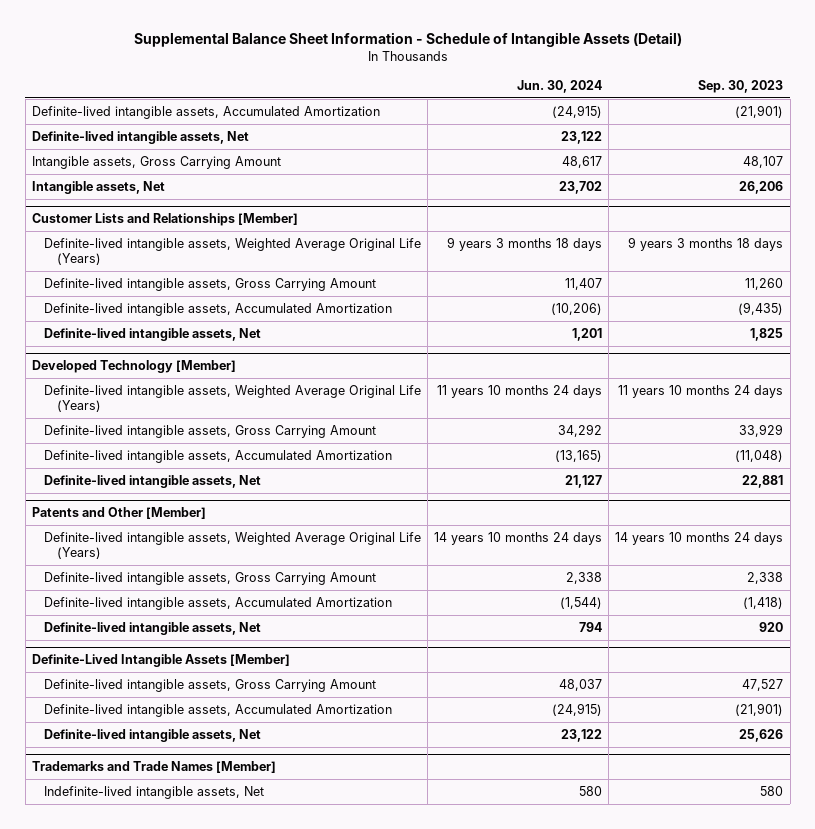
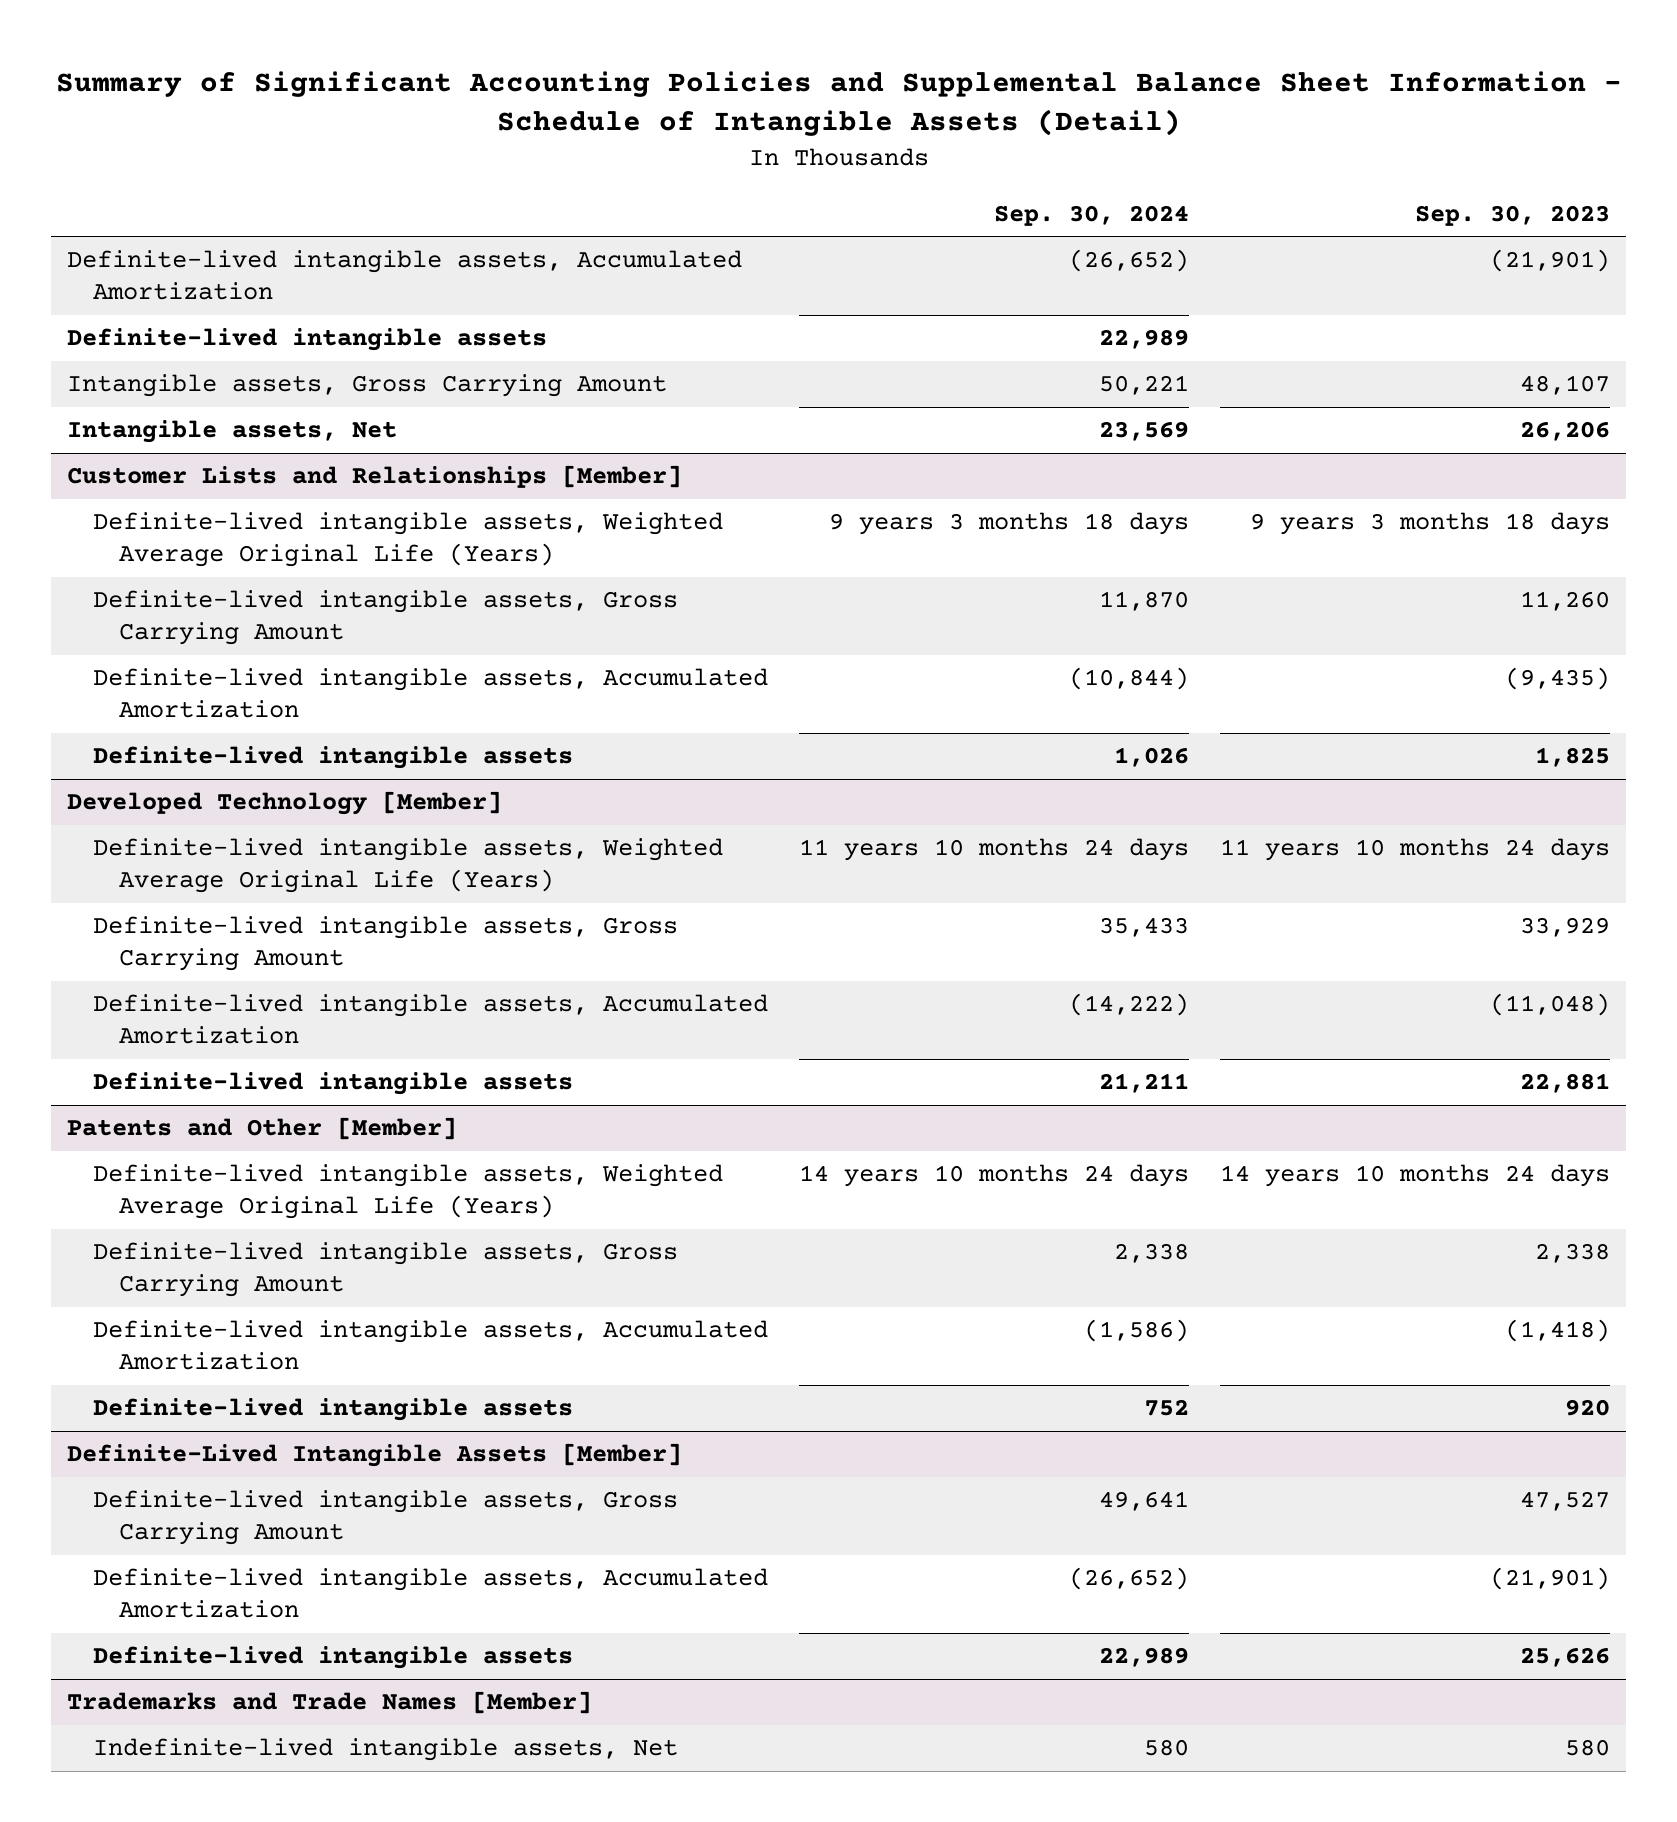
[133,32,682,48] Supplemental Balance Sheet Information - Schedule of Intangible Assets (Detail) -> [55,70,1622,137] Summary of Significant Accounting Policies and Supplemental Balance Sheet Information - Schedule of Intangible Assets (Detail)
[517,80,603,94] Jun. 30, 2024 -> none
none -> [994,204,1190,226] Sep. 30, 2024
[31,130,249,144] Definite-lived intangible assets, Net -> [66,328,547,352] Definite-lived intangible assets
[44,327,262,341] Definite-lived intangible assets, Net -> [92,746,573,770] Definite-lived intangible assets
[44,474,262,488] Definite-lived intangible assets, Net -> [92,1072,573,1096] Definite-lived intangible assets
[44,621,262,635] Definite-lived intangible assets, Net -> [92,1398,573,1422] Definite-lived intangible assets
[44,728,262,742] Definite-lived intangible assets, Net -> [92,1646,573,1670] Definite-lived intangible assets

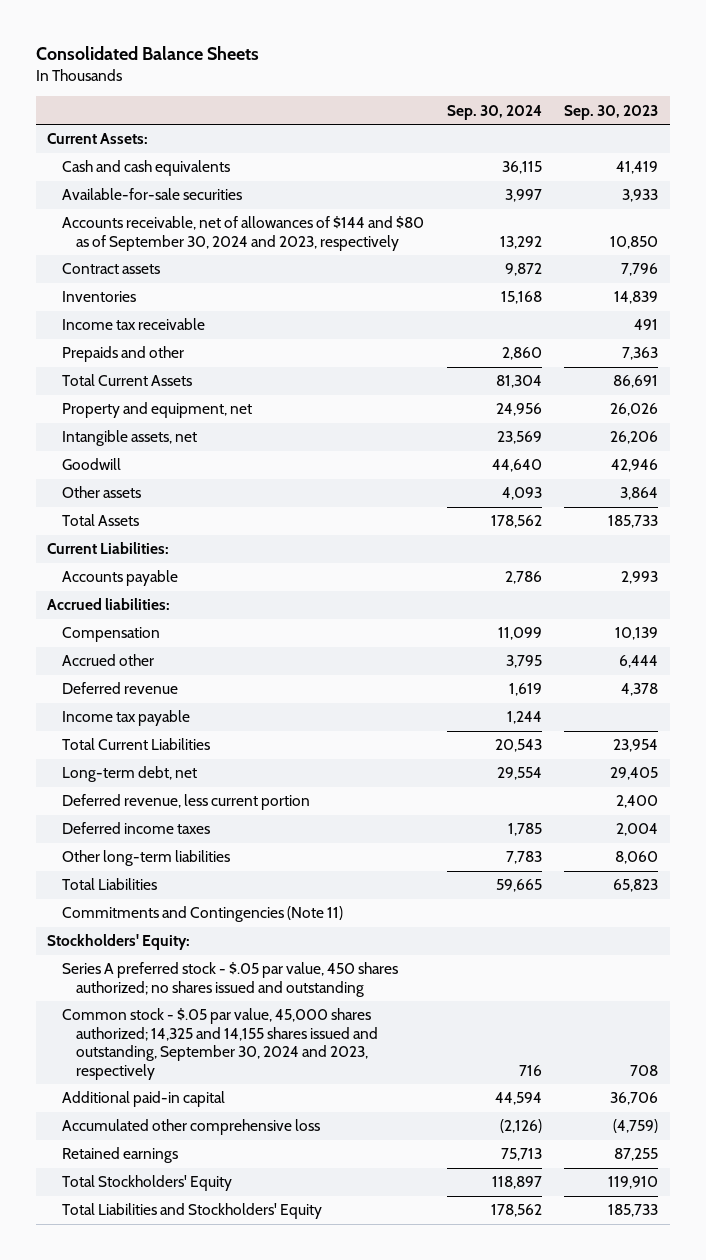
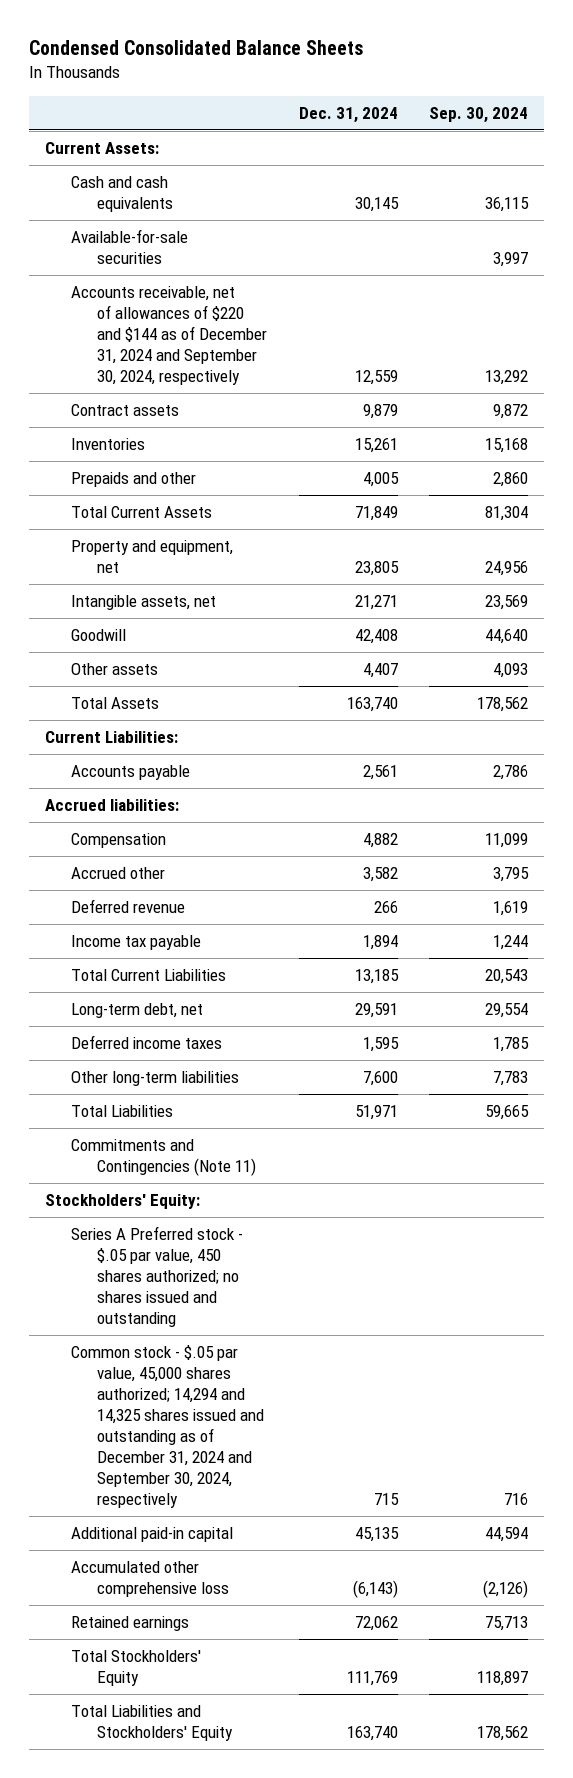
[36,46,260,61] Consolidated Balance Sheets -> [28,40,363,56] Condensed Consolidated Balance Sheets
[564,104,659,120] Sep. 30, 2023 -> none
none -> [298,106,398,123] Dec. 31, 2024
[61,216,424,251] Accounts receivable, net of allowances of $144 and $80 as of September 30, 2024 and 2023, respectively -> [70,286,268,386] Accounts receivable, net of allowances of $220 and $144 as of December 31, 2024 and September 30, 2024, respectively
[61,318,205,331] Income tax receivable -> none
[61,794,310,811] Deferred revenue, less current portion -> none
[61,962,398,997] Series A preferred stock - $.05 par value, 450 shares authorized; no shares issued and outstanding -> [70,1226,243,1328] Series A Preferred stock - $.05 par value, 450 shares authorized; no shares issued and outstanding
[61,1008,379,1081] Common stock - $.05 par value, 45,000 shares authorized; 14,325 and 14,155 shares issued and outstanding, September 30, 2024 and 2023, respectively -> [70,1345,265,1509] Common stock - $.05 par value, 45,000 shares authorized; 14,294 and 14,325 shares issued and outstanding as of December 31, 2024 and September 30, 2024, respectively

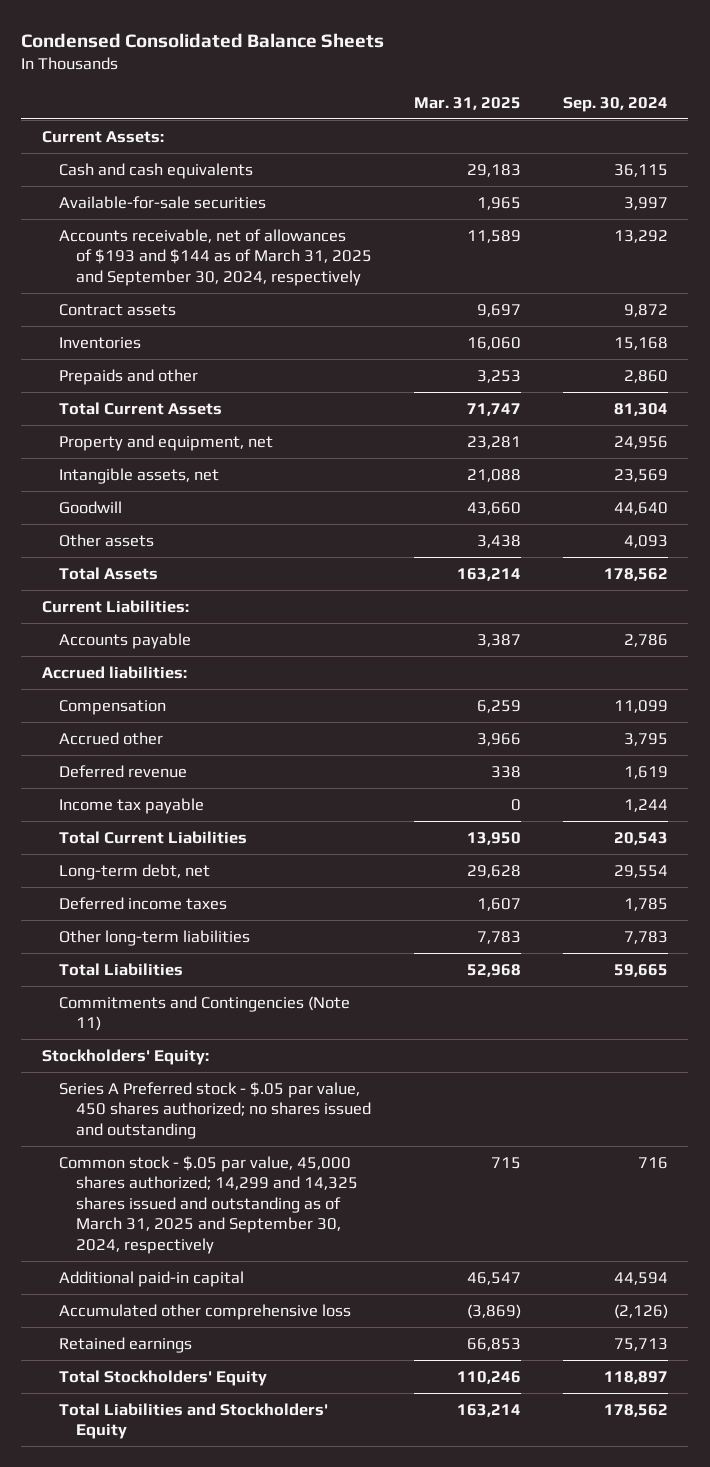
[298,106,398,123] Dec. 31, 2024 -> none
none -> [414,96,522,110] Mar. 31, 2025
[70,286,268,386] Accounts receivable, net of allowances of $220 and $144 as of December 31, 2024 and September 30, 2024, respectively -> [59,228,373,286] Accounts receivable, net of allowances of $193 and $144 as of March 31, 2025 and September 30, 2024, respectively
[70,1345,265,1509] Common stock - $.05 par value, 45,000 shares authorized; 14,294 and 14,325 shares issued and outstanding as of December 31, 2024 and September 30, 2024, respectively -> [59,1155,359,1255] Common stock - $.05 par value, 45,000 shares authorized; 14,299 and 14,325 shares issued and outstanding as of March 31, 2025 and September 30, 2024, respectively

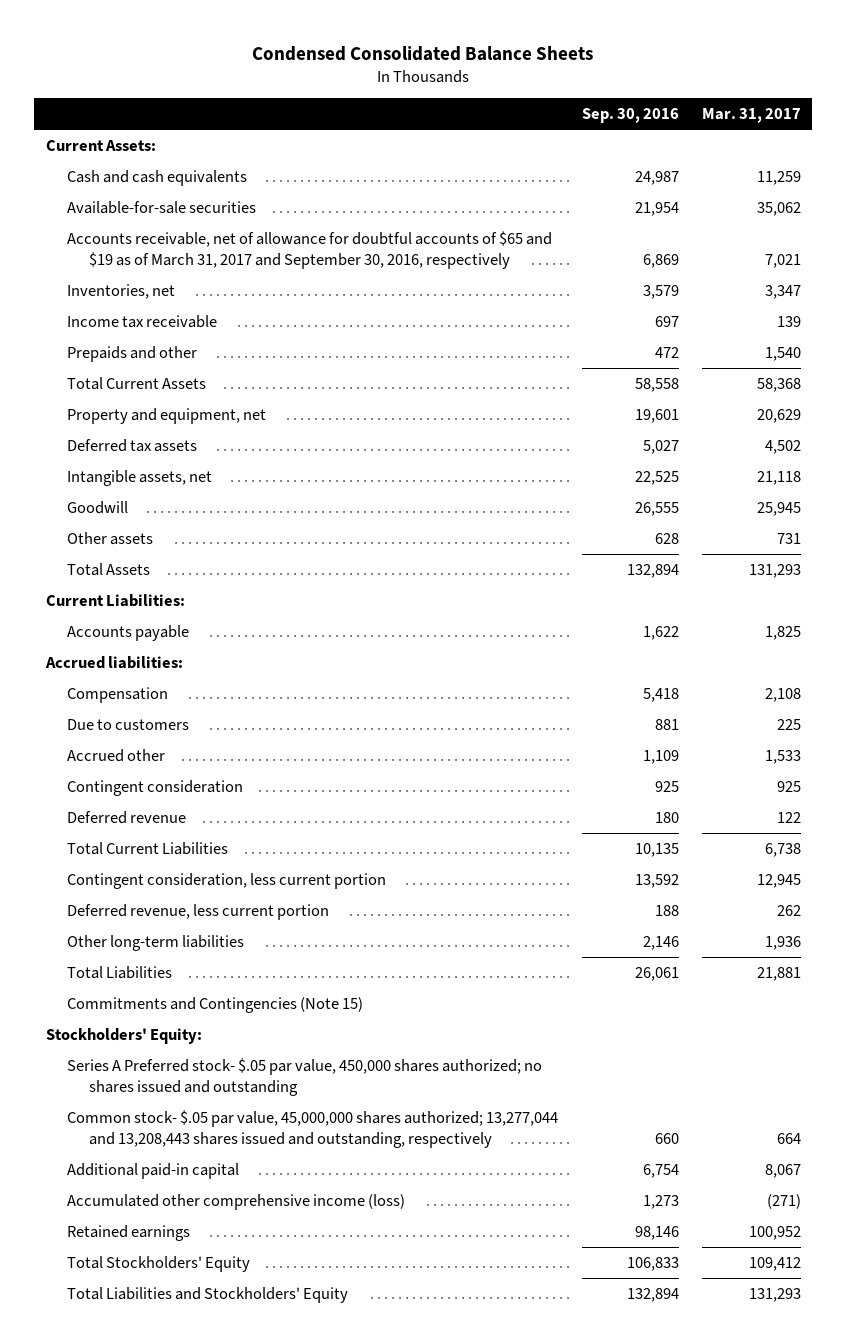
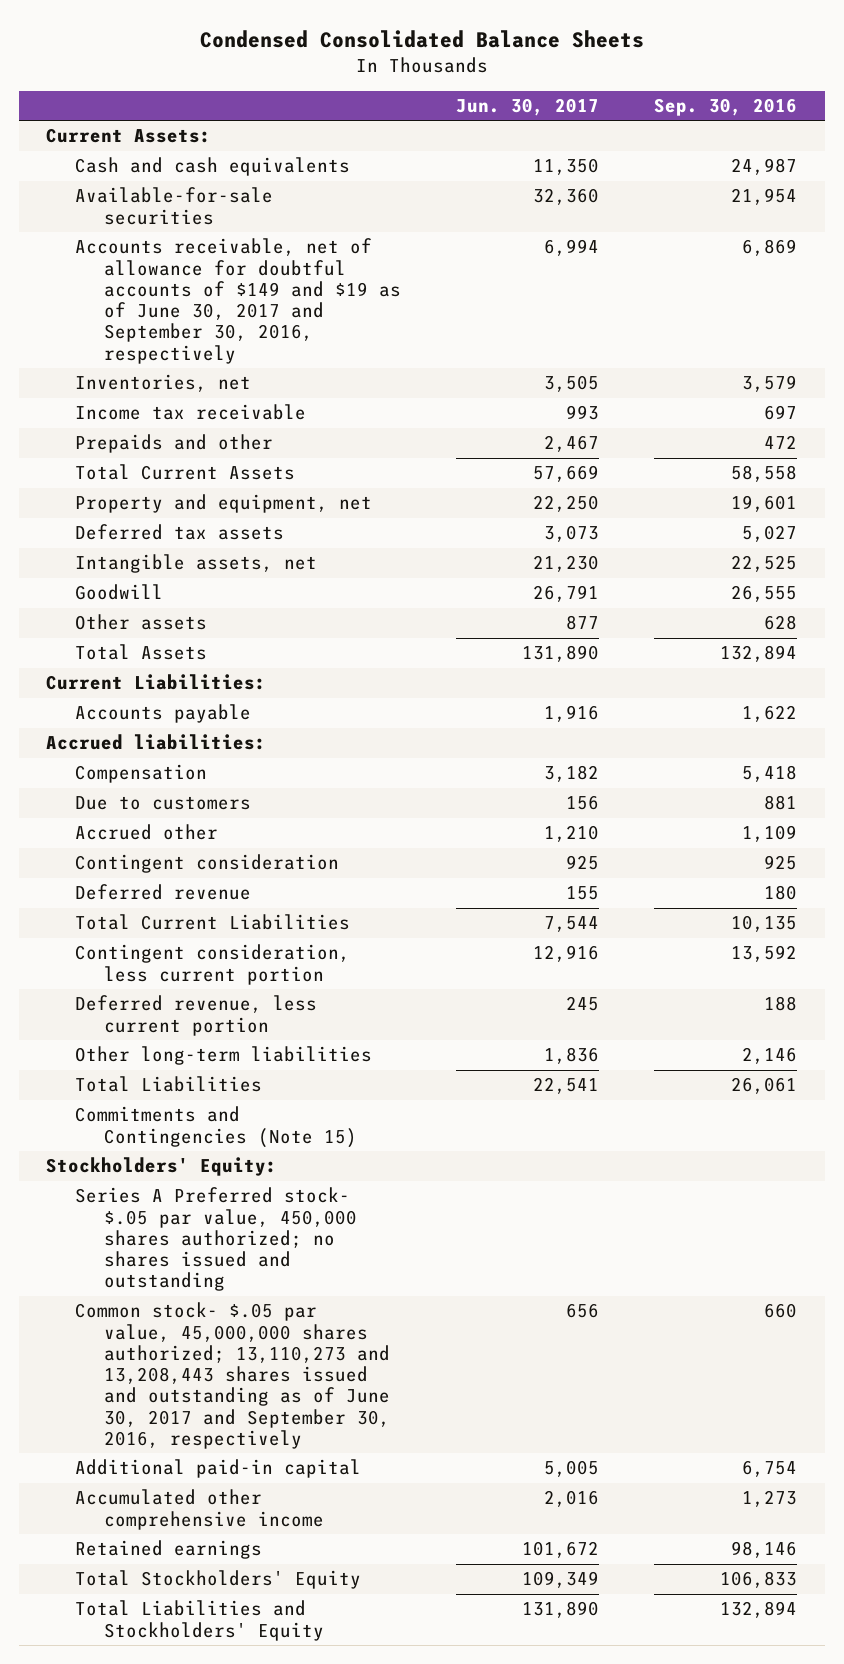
[701,108,801,124] Mar. 31, 2017 -> none
none -> [456,98,600,117] Jun. 30, 2017
[67,230,553,270] Accounts receivable, net of allowance for doubtful accounts of $65 and $19 as of March 31, 2017 and September 30, 2016, respectively -> [75,238,402,364] Accounts receivable, net of allowance for doubtful accounts of $149 and $19 as of June 30, 2017 and September 30, 2016, respectively
[67,1109,559,1149] Common stock- $.05 par value, 45,000,000 shares authorized; 13,277,044 and 13,208,443 shares issued and outstanding, respectively -> [75,1302,391,1449] Common stock- $.05 par value, 45,000,000 shares authorized; 13,110,273 and 13,208,443 shares issued and outstanding as of June 30, 2017 and September 30, 2016, respectively
[67,1193,406,1210] Accumulated other comprehensive income (loss) -> [75,1489,325,1530] Accumulated other comprehensive income

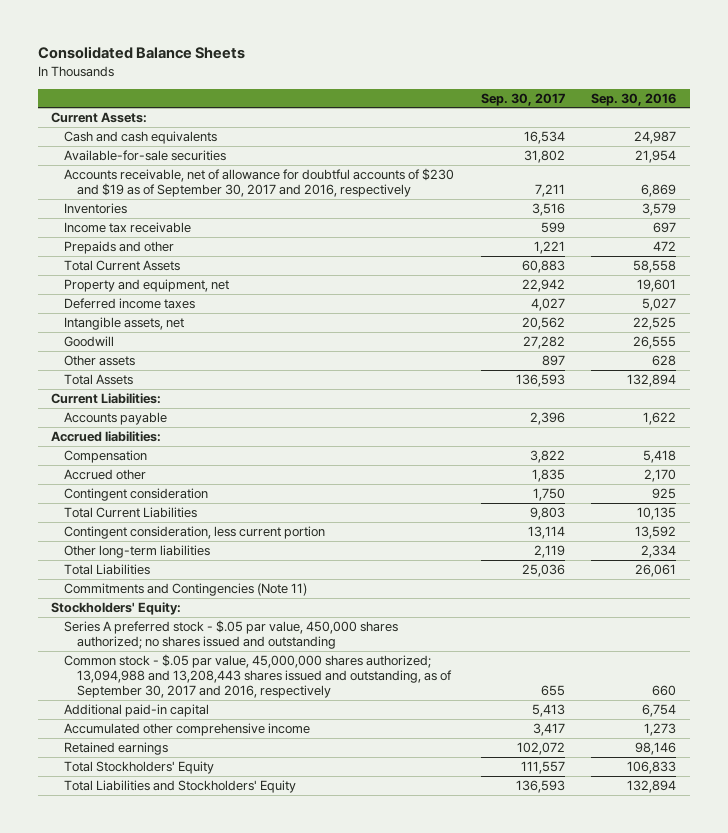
[199,30,644,49] Condensed Consolidated Balance Sheets -> [37,46,245,60] Consolidated Balance Sheets
[456,98,600,117] Jun. 30, 2017 -> none
none -> [480,92,565,106] Sep. 30, 2017
[75,238,402,364] Accounts receivable, net of allowance for doubtful accounts of $149 and $19 as of June 30, 2017 and September 30, 2016, respectively -> [64,167,455,198] Accounts receivable, net of allowance for doubtful accounts of $230 and $19 as of September 30, 2017 and 2016, respectively
[75,374,252,393] Inventories, net -> [64,202,128,214] Inventories
[75,524,285,541] Deferred tax assets -> [64,297,196,309] Deferred income taxes
[75,796,252,811] Due to customers -> none
[742,825,798,843] 1,109 -> [644,468,677,482] 2,170
[75,884,252,901] Deferred revenue -> none
[75,995,318,1036] Deferred revenue, less current portion -> none
[742,1047,798,1065] 2,146 -> [641,544,677,558] 2,334
[75,1106,358,1148] Commitments and Contingencies (Note 15) -> [64,582,308,596] Commitments and Contingencies (Note 11)
[75,1187,358,1292] Series A Preferred stock- $.05 par value, 450,000 shares authorized; no shares issued and outstanding -> [64,619,399,650] Series A preferred stock - $.05 par value, 450,000 shares authorized; no shares issued and outstanding
[75,1302,391,1449] Common stock- $.05 par value, 45,000,000 shares authorized; 13,110,273 and 13,208,443 shares issued and outstanding as of June 30, 2017 and September 30, 2016, respectively -> [64,653,452,699] Common stock - $.05 par value, 45,000,000 shares authorized; 13,094,988 and 13,208,443 shares issued and outstanding, as of September 30, 2017 and 2016, respectively

